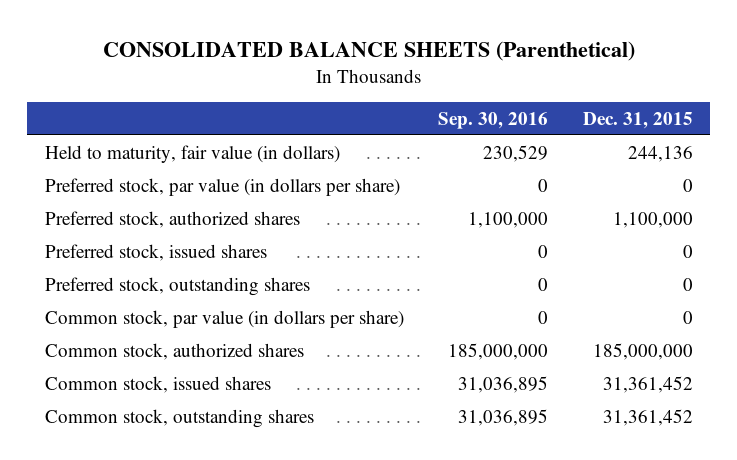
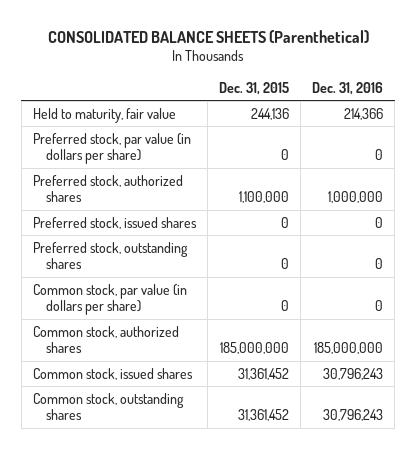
[438,111,549,129] Sep. 30, 2016 -> none
none -> [312,81,384,95] Dec. 31, 2016
[44,144,340,163] Held to maturity, fair value (in dollars) -> [32,107,176,123] Held to maturity, fair value

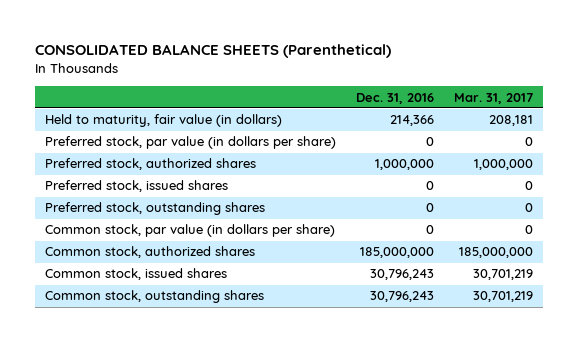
[219,81,290,95] Dec. 31, 2015 -> none
none -> [453,92,533,104] Mar. 31, 2017
[32,107,176,123] Held to maturity, fair value -> [44,114,282,128] Held to maturity, fair value (in dollars)

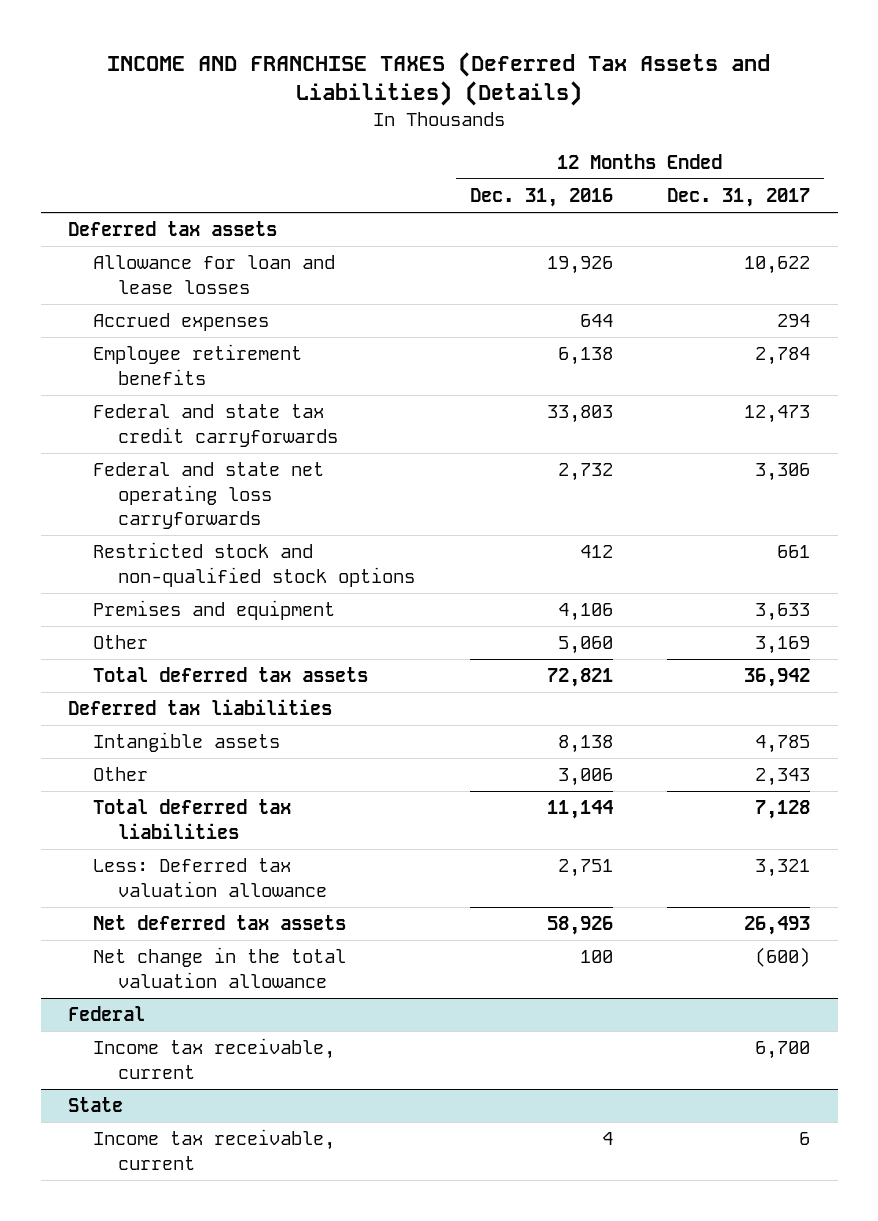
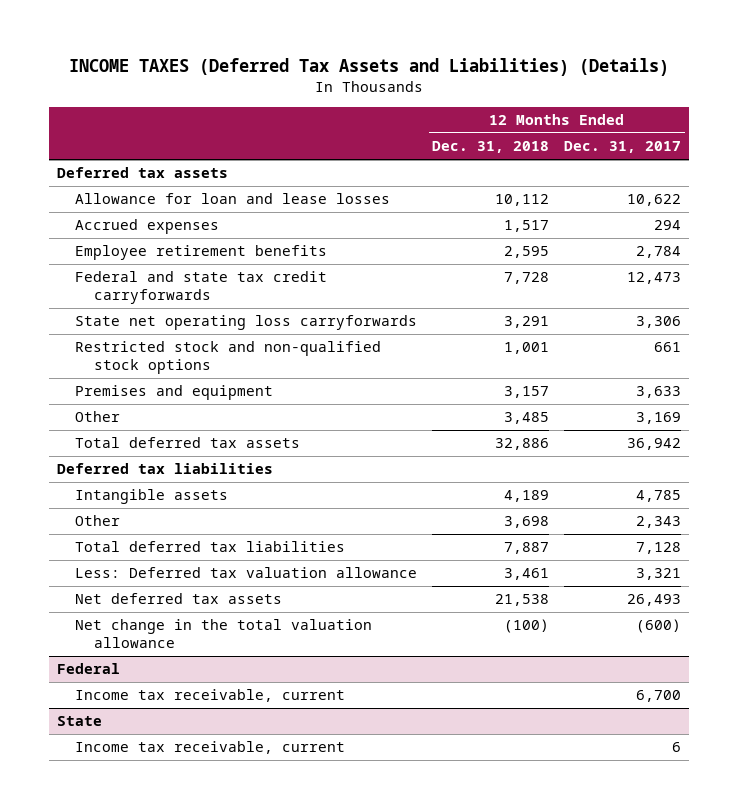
[107,51,771,107] INCOME AND FRANCHISE TAXES (Deferred Tax Assets and Liabilities) (Details) -> [68,57,669,76] INCOME TAXES (Deferred Tax Assets and Liabilities) (Details)
[469,188,613,208] Dec. 31, 2016 -> none
none -> [432,141,550,154] Dec. 31, 2018
[93,462,325,530] Federal and state net operating loss carryforwards -> [75,315,418,331] State net operating loss carryforwards

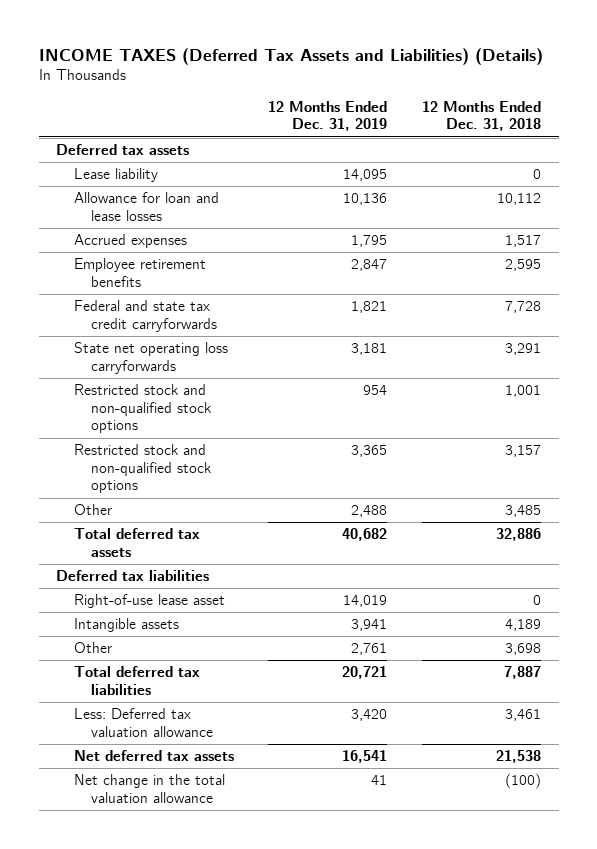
[564,141,682,154] Dec. 31, 2017 -> none
none -> [268,100,388,132] 12 Months Ended Dec. 31, 2019
none -> [73,168,158,183] Lease liability
[75,385,274,401] Premises and equipment -> [73,444,213,494] Restricted stock and non-qualified stock options
none -> [73,594,225,609] Right-of-use lease asset
[56,663,120,675] Federal -> none
[75,689,346,703] Income tax receivable, current -> none
[56,716,102,727] State -> none
[75,741,346,755] Income tax receivable, current -> none

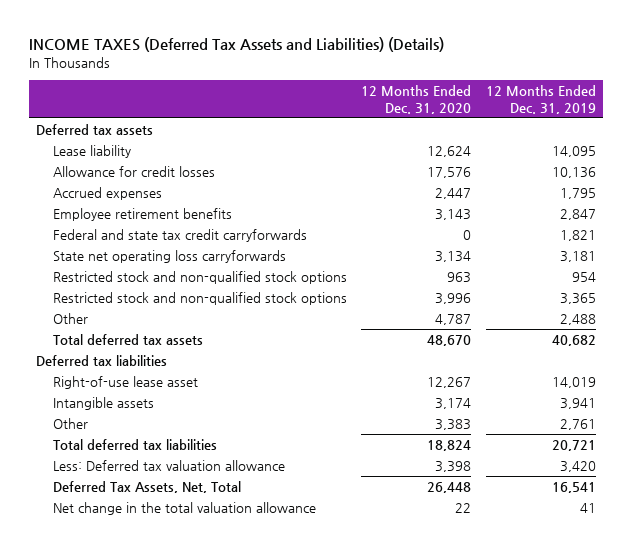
[422,100,542,132] 12 Months Ended Dec. 31, 2018 -> none
none -> [361,85,472,114] 12 Months Ended Dec. 31, 2020
[73,192,219,221] Allowance for loan and lease losses -> [53,166,216,178] Allowance for credit losses
[73,750,234,762] Net deferred tax assets -> [53,481,242,494] Deferred Tax Assets, Net, Total

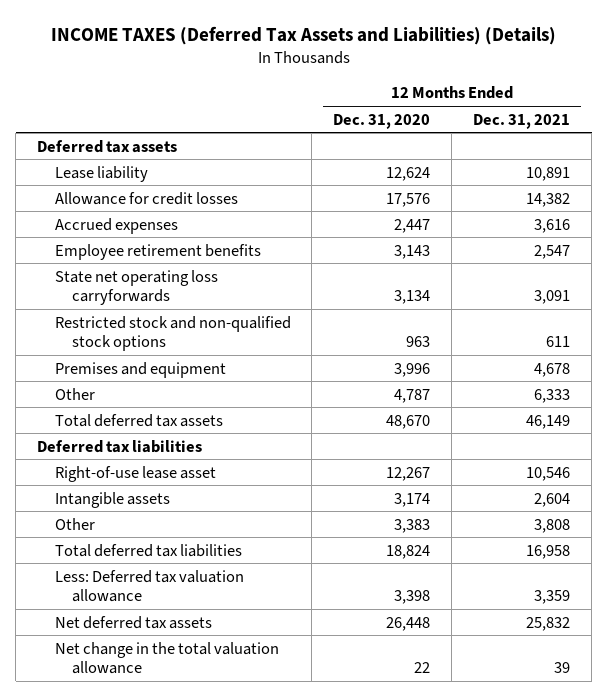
[485,85,596,114] 12 Months Ended Dec. 31, 2019 -> none
none -> [473,113,571,129] Dec. 31, 2021
[53,229,308,243] Federal and state tax credit carryforwards -> none
[53,292,348,306] Restricted stock and non-qualified stock options -> [54,361,226,378] Premises and equipment
[53,481,242,494] Deferred Tax Assets, Net, Total -> [54,615,212,629] Net deferred tax assets

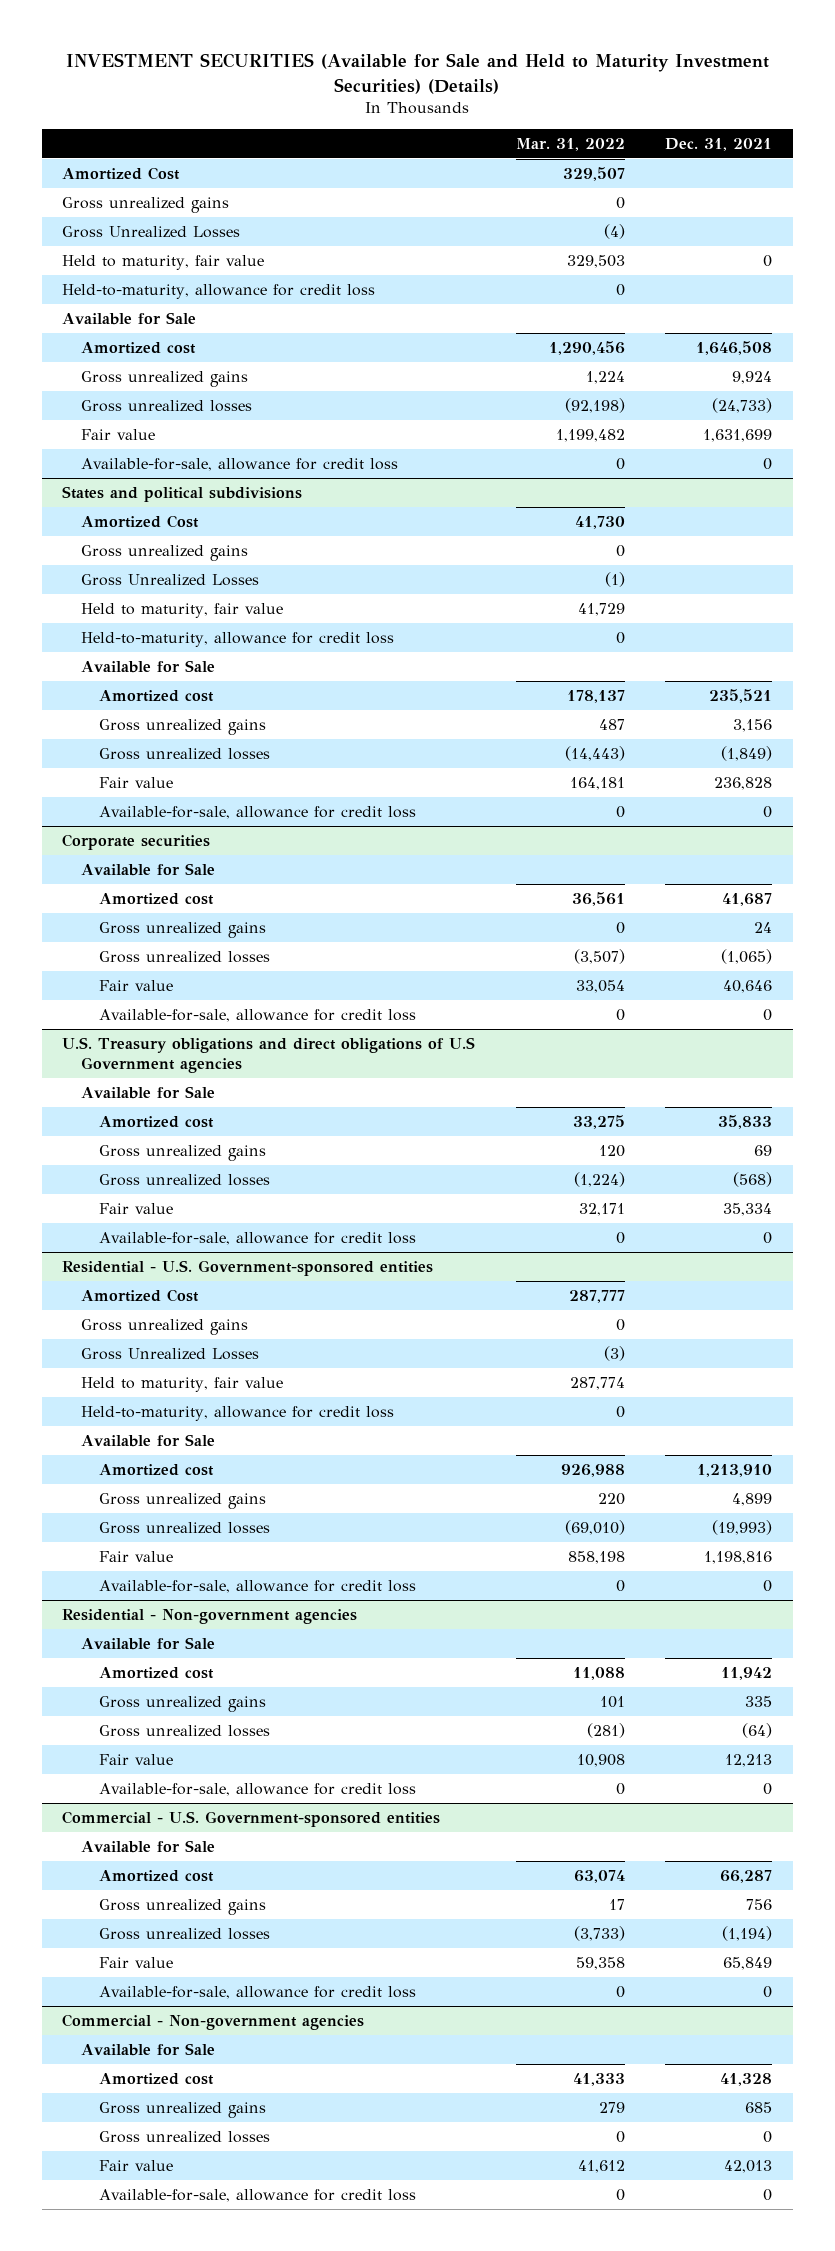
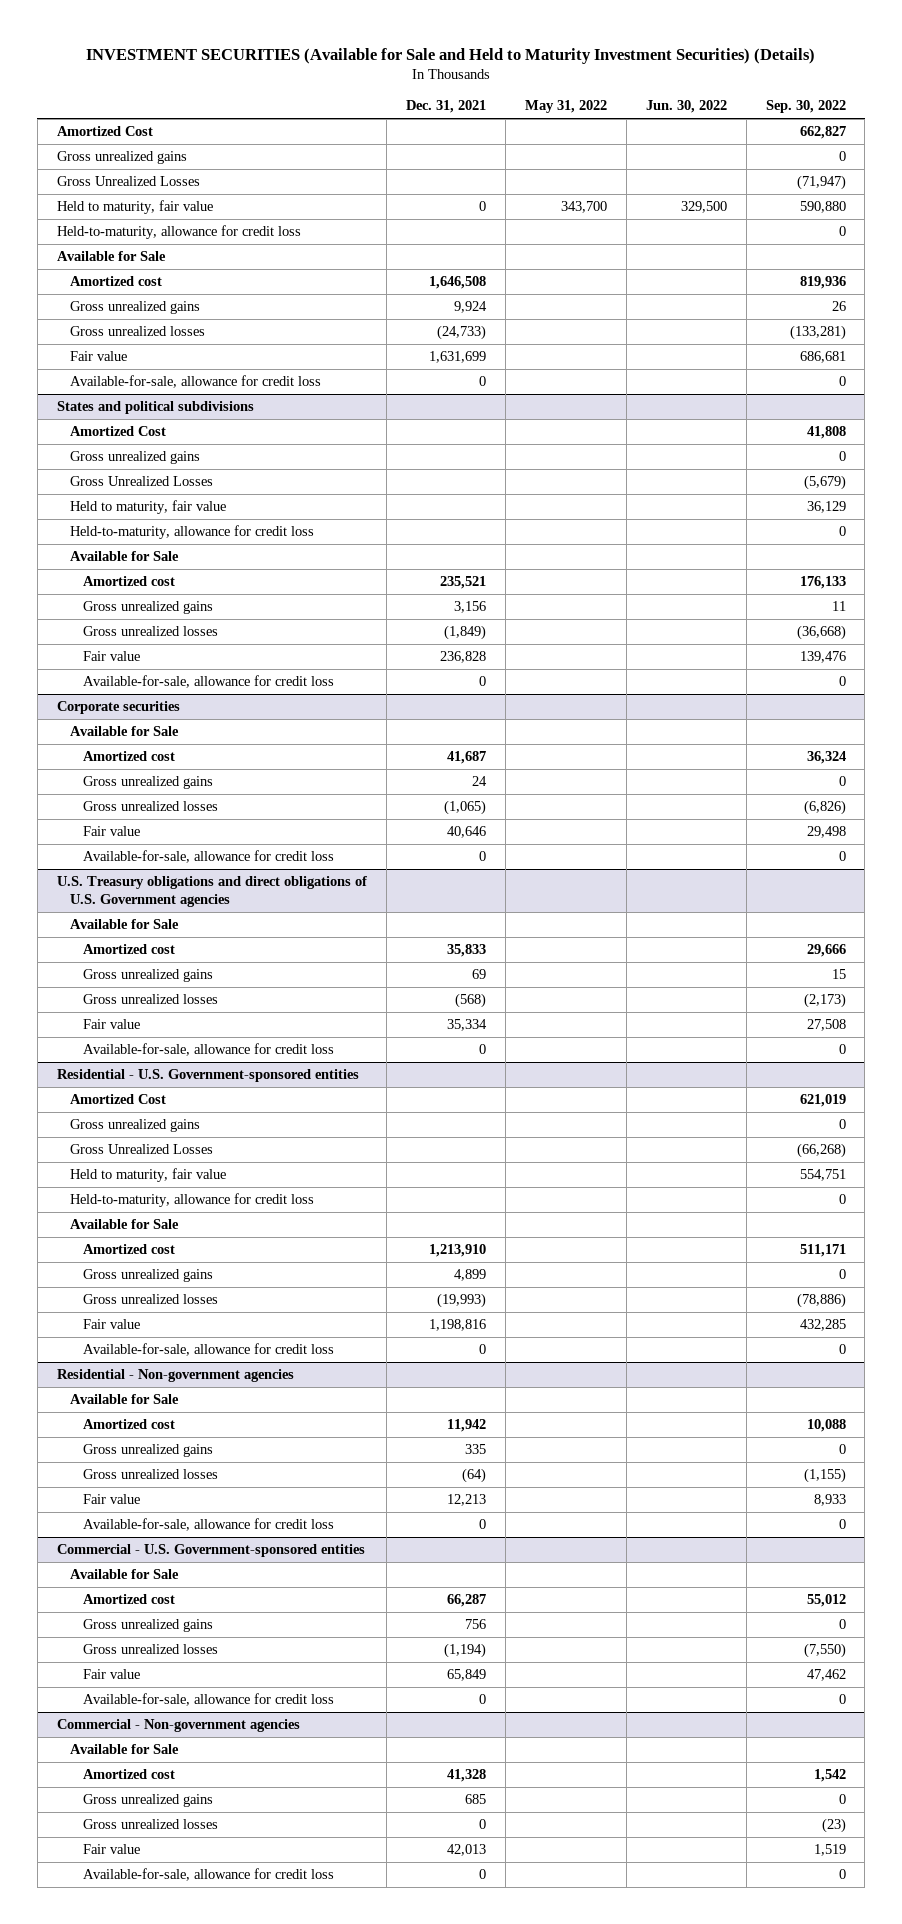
[515,137,625,151] Mar. 31, 2022 -> none
none -> [524,100,607,114] May 31, 2022
none -> [645,100,727,114] Jun. 30, 2022
none -> [765,100,846,114] Sep. 30, 2022
[62,1036,476,1073] U.S. Treasury obligations and direct obligations of U.S Government agencies -> [56,876,367,907] U.S. Treasury obligations and direct obligations of U.S. Government agencies

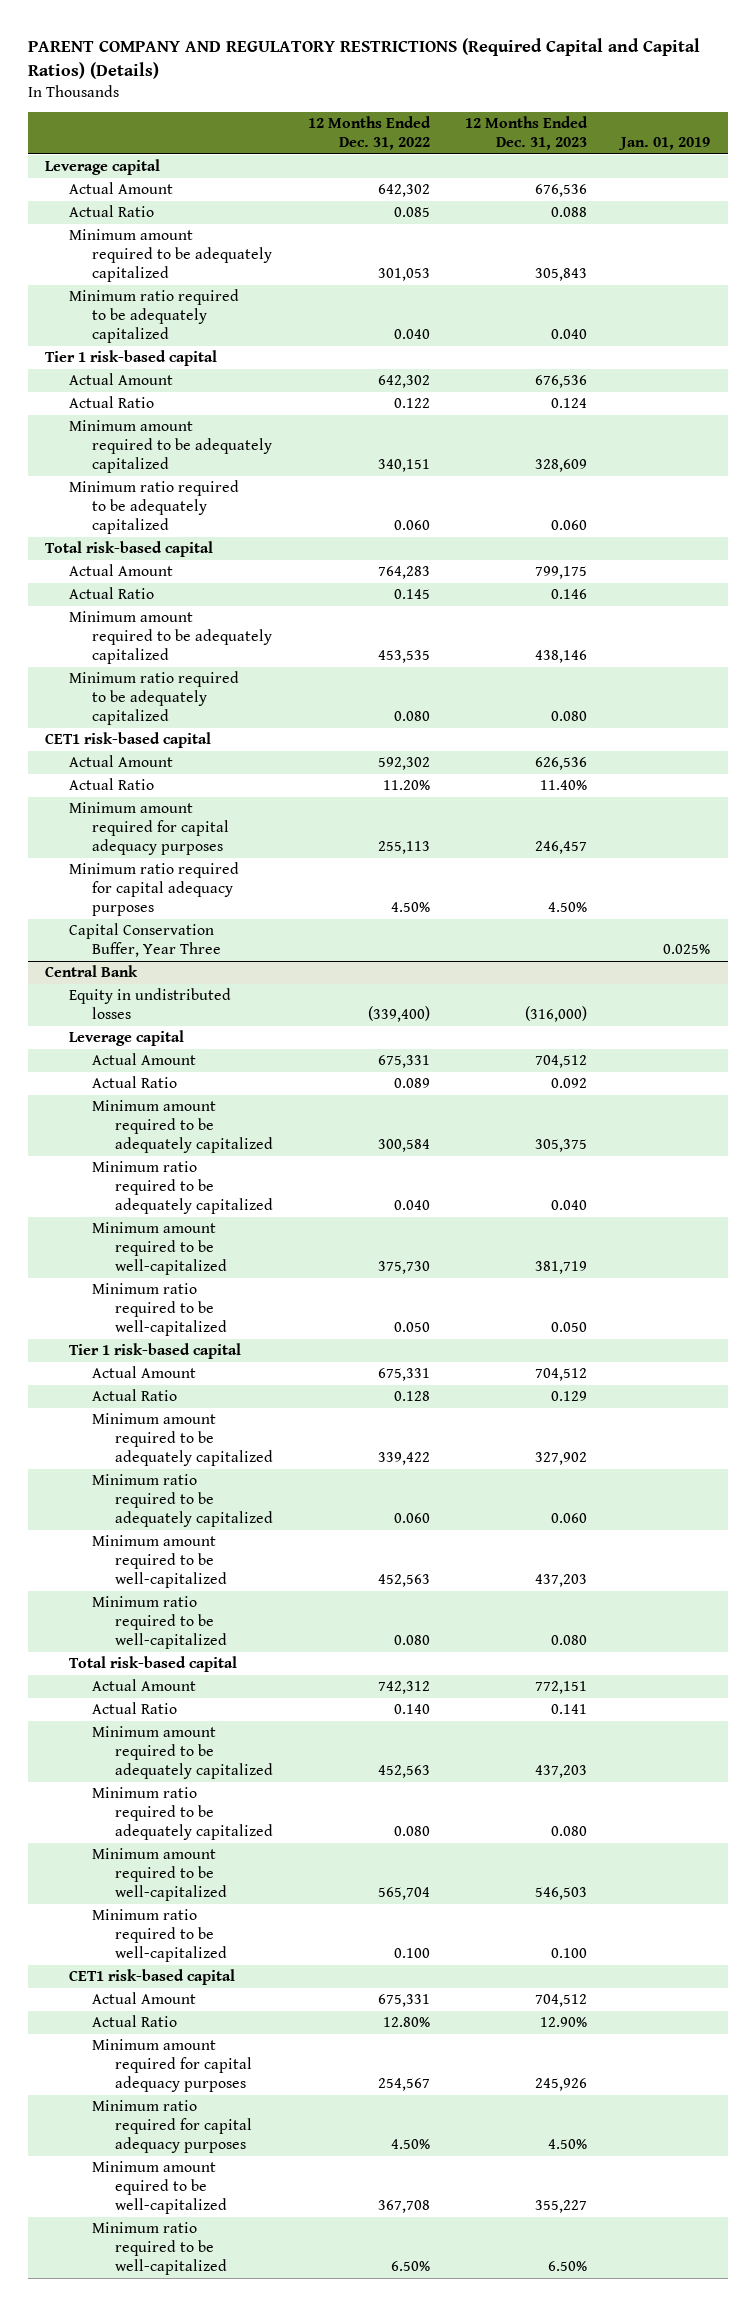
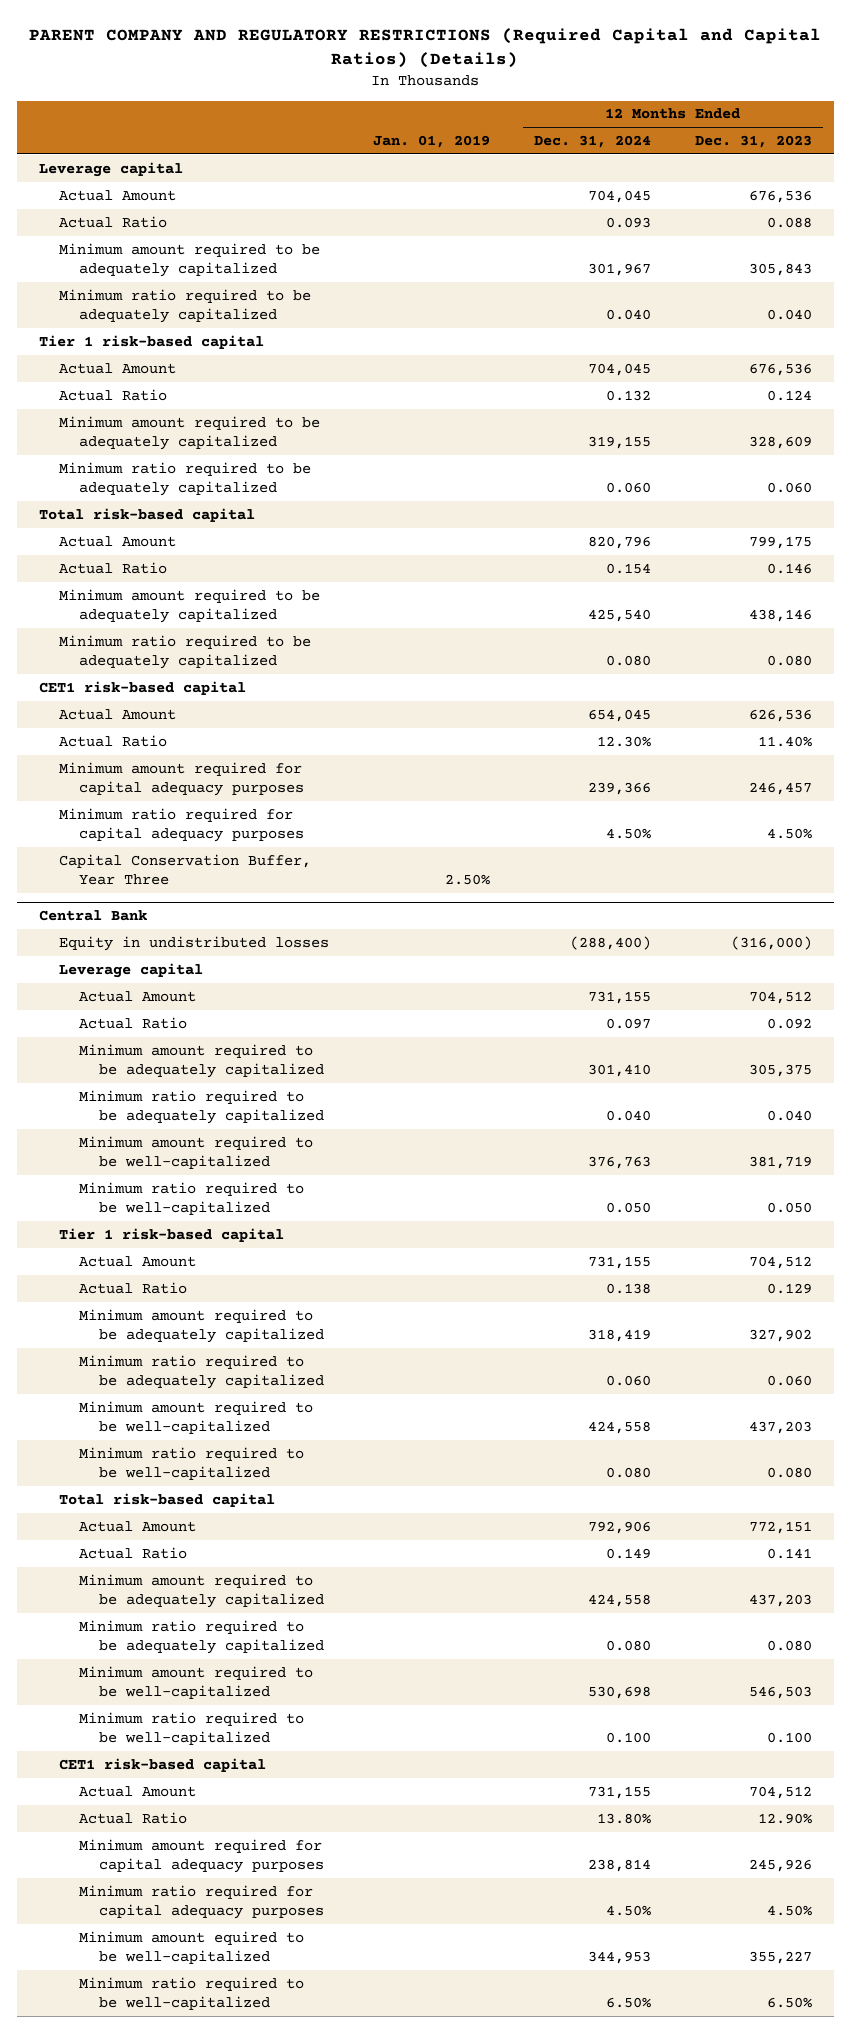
[308,116,432,151] 12 Months Ended Dec. 31, 2022 -> none
none -> [534,134,652,148] Dec. 31, 2024
[663,944,711,955] 0.025% -> [444,873,490,885] 2.50%

